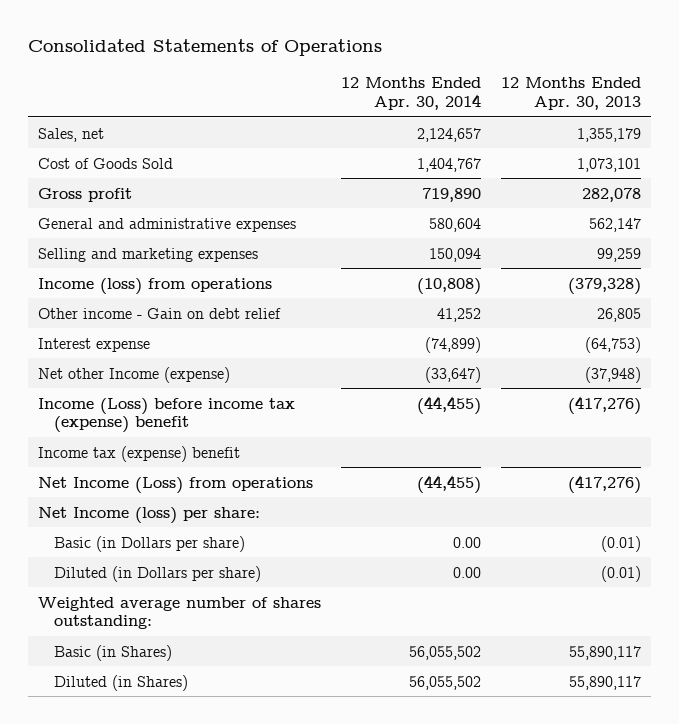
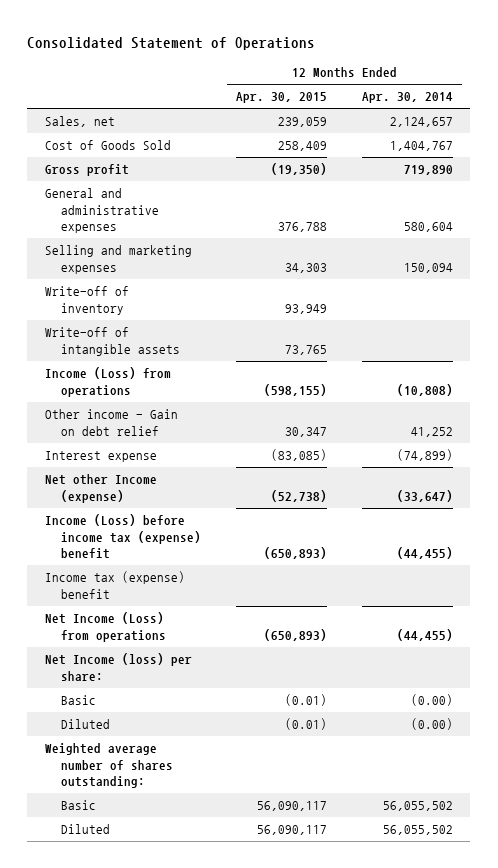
[28,39,383,57] Consolidated Statements of Operations -> [27,37,316,51] Consolidated Statement of Operations
[501,76,642,110] 12 Months Ended Apr. 30, 2013 -> none
none -> [236,92,328,104] Apr. 30, 2015
none -> [44,286,129,315] Write-off of inventory
none -> [44,327,181,356] Write-off of intangible assets
[38,277,273,295] Income (loss) from operations -> [44,367,171,397] Income (Loss) from operations
[53,535,245,552] Basic (in Dollars per share) -> [61,695,97,706] Basic
[453,536,482,548] 0.00 -> [410,694,453,707] (0.00)
[53,565,261,582] Diluted (in Dollars per share) -> [61,719,111,730] Diluted
[453,566,482,578] 0.00 -> [410,718,453,731] (0.00)
[53,644,172,661] Basic (in Shares) -> [61,800,97,811] Basic
[53,674,188,691] Diluted (in Shares) -> [61,824,111,835] Diluted

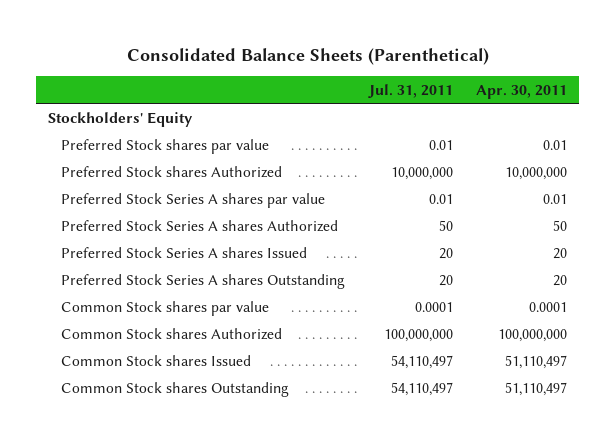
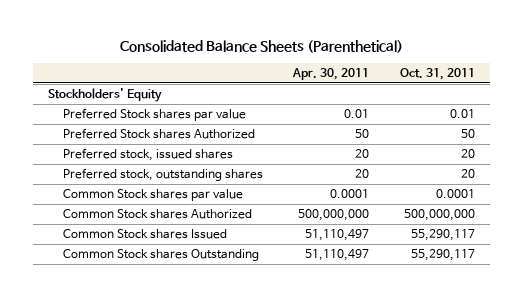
[367,83,453,98] Jul. 31, 2011 -> none
none -> [399,68,475,81] Oct. 31, 2011
[61,192,326,208] Preferred Stock Series A shares par value -> none
[61,219,339,232] Preferred Stock Series A shares Authorized -> none
[505,166,568,180] 10,000,000 -> [355,129,370,139] 50
[61,246,308,258] Preferred Stock Series A shares Issued -> [62,148,233,162] Preferred stock, issued shares
[61,273,346,289] Preferred Stock Series A shares Outstanding -> [62,168,263,182] Preferred stock, outstanding shares
[498,328,568,342] 100,000,000 -> [298,209,370,222] 500,000,000

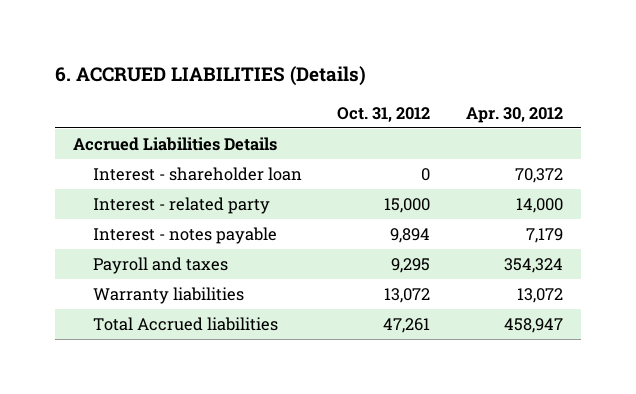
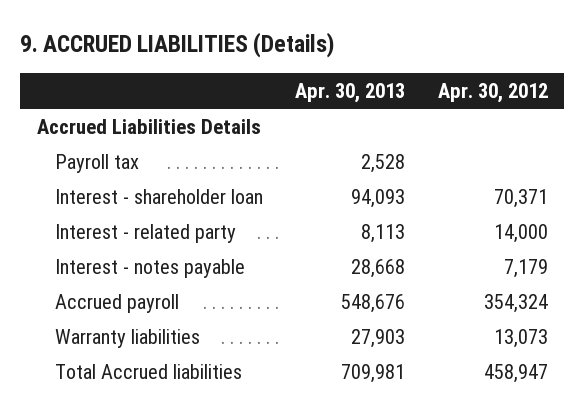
[55,65,367,86] 6. ACCRUED LIABILITIES (Details) -> [20,32,335,59] 9. ACCRUED LIABILITIES (Details)
[337,106,431,122] Oct. 31, 2012 -> none
none -> [295,82,406,103] Apr. 30, 2013
none -> [54,153,139,173] Payroll tax
[514,168,563,184] 70,372 -> [493,188,548,208] 70,371
[92,257,228,275] Payroll and taxes -> [54,293,179,313] Accrued payroll
[516,288,563,304] 13,072 -> [493,328,548,348] 13,073

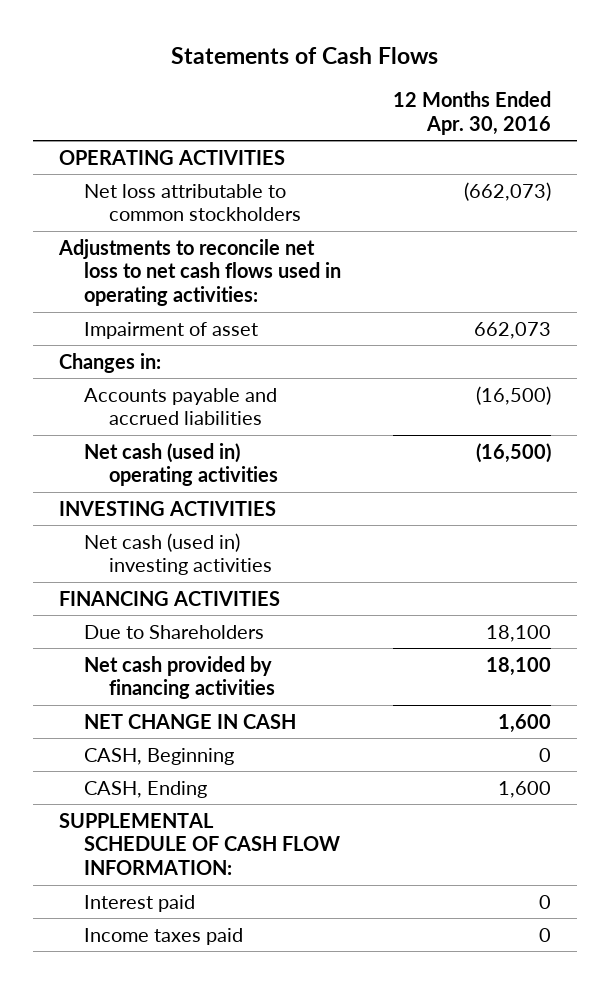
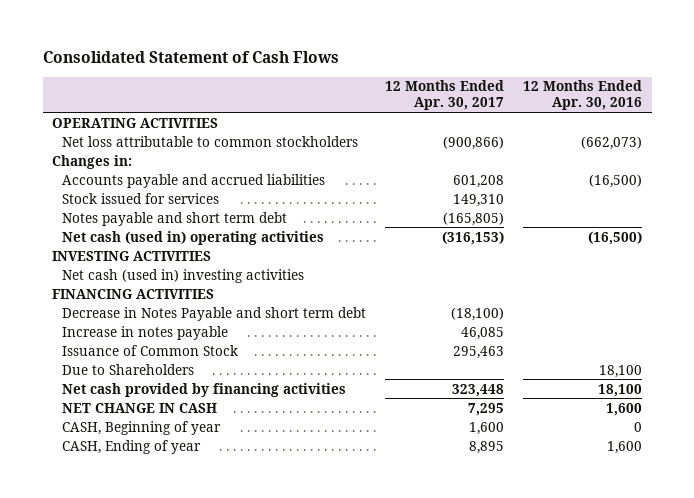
[171,46,439,64] Statements of Cash Flows -> [42,51,339,64] Consolidated Statement of Cash Flows
none -> [385,80,505,111] 12 Months Ended Apr. 30, 2017
[58,238,342,306] Adjustments to reconcile net loss to net cash flows used in operating activities: -> none
[84,321,259,339] Impairment of asset -> none
none -> [62,192,220,204] Stock issued for services
none -> [62,211,288,226] Notes payable and short term debt
none -> [62,306,367,321] Decrease in Notes Payable and short term debt
none -> [62,325,229,340] Increase in notes payable
none -> [62,344,239,356] Issuance of Common Stock
[59,812,341,875] SUPPLEMENTAL SCHEDULE OF CASH FLOW INFORMATION: -> none
[84,894,196,912] Interest paid -> none
[84,927,244,945] Income taxes paid -> none
[84,747,235,765] CASH, Beginning -> [62,420,222,435] CASH, Beginning of year
[84,780,208,798] CASH, Ending -> [62,439,202,454] CASH, Ending of year

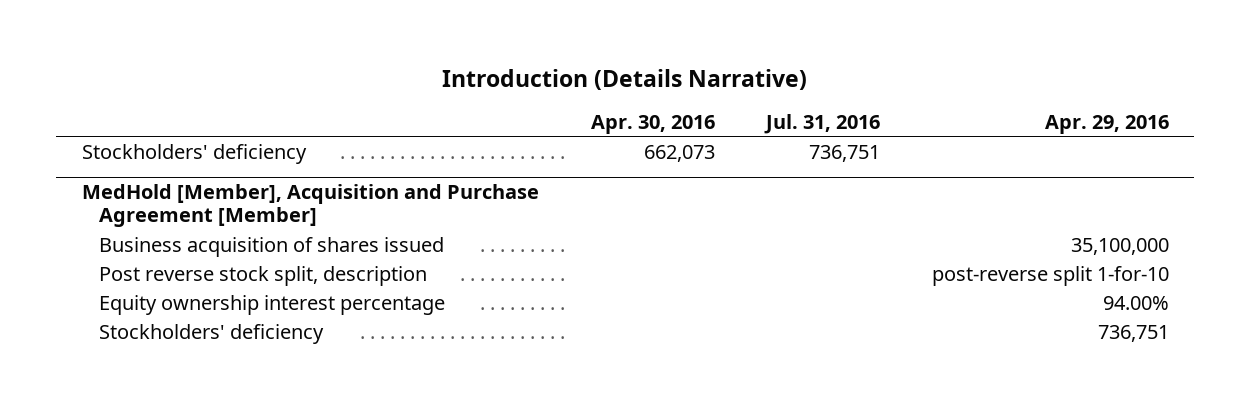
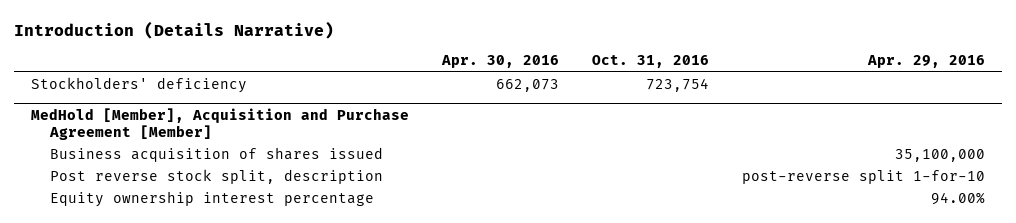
[764,114,881,135] Jul. 31, 2016 -> none
none -> [592,55,710,69] Oct. 31, 2016
[99,323,325,344] Stockholders' deficiency -> none

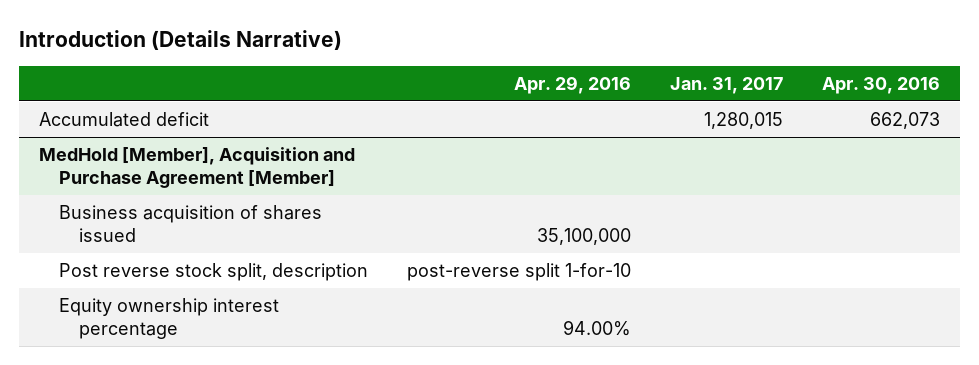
[592,55,710,69] Oct. 31, 2016 -> none
none -> [670,76,784,94] Jan. 31, 2017
[30,76,247,93] Stockholders' deficiency -> [38,112,209,128] Accumulated deficit

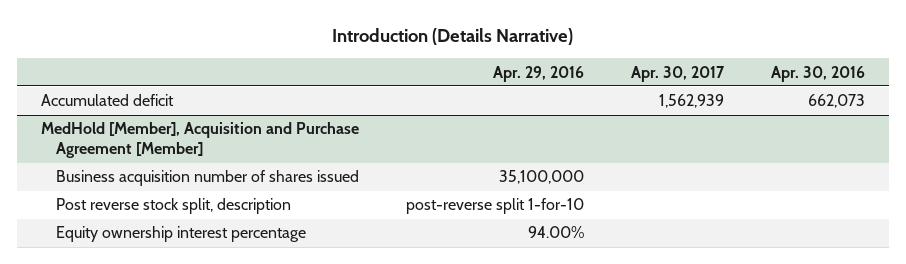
[670,76,784,94] Jan. 31, 2017 -> none
none -> [631,65,726,82] Apr. 30, 2017
[59,205,323,243] Business acquisition of shares issued -> [56,170,360,187] Business acquisition number of shares issued

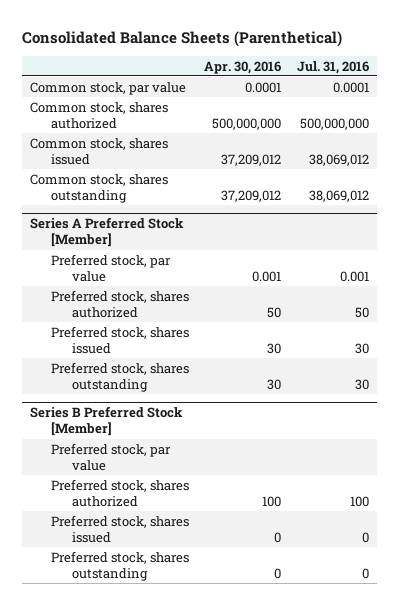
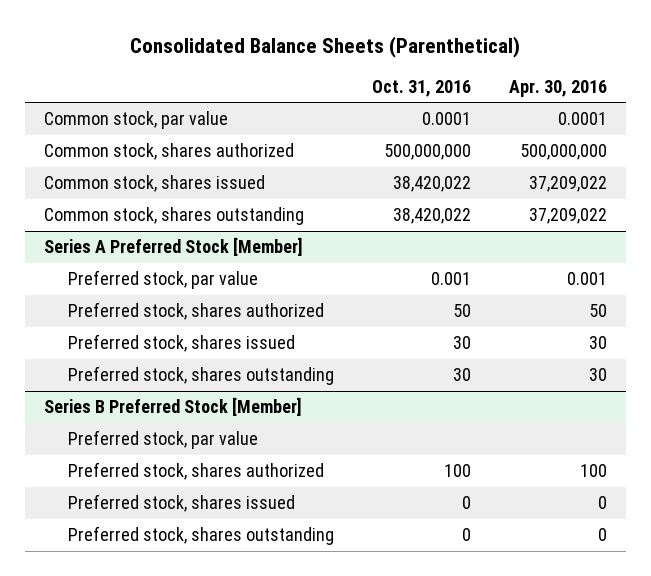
[296,60,369,74] Jul. 31, 2016 -> none
none -> [372,79,472,97] Oct. 31, 2016
[221,154,282,167] 37,209,012 -> [529,176,608,193] 37,209,022
[221,190,282,203] 37,209,012 -> [529,208,608,225] 37,209,022

